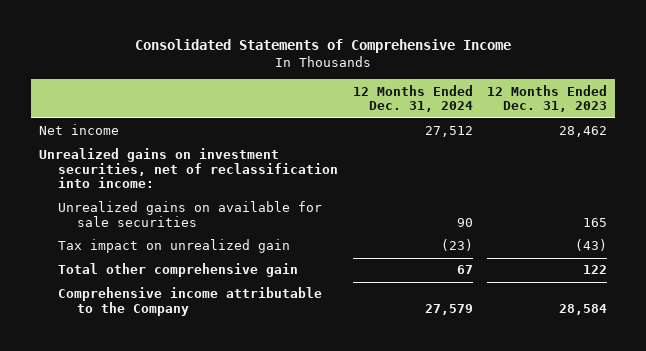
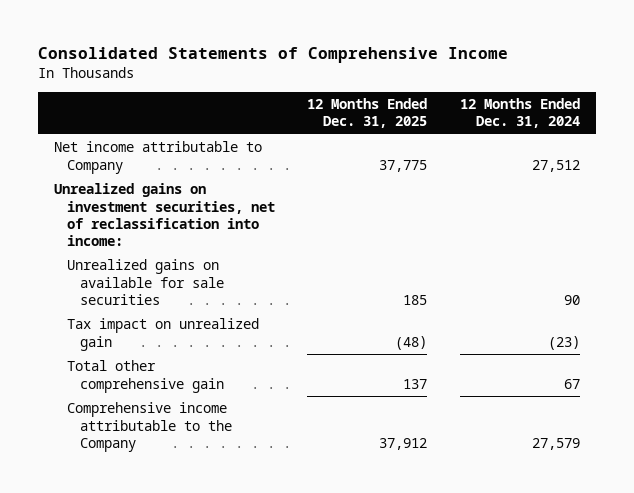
[487,84,608,113] 12 Months Ended Dec. 31, 2023 -> none
none -> [307,98,428,129] 12 Months Ended Dec. 31, 2025
[38,124,119,136] Net income -> [54,141,263,174] Net income attributable to Company

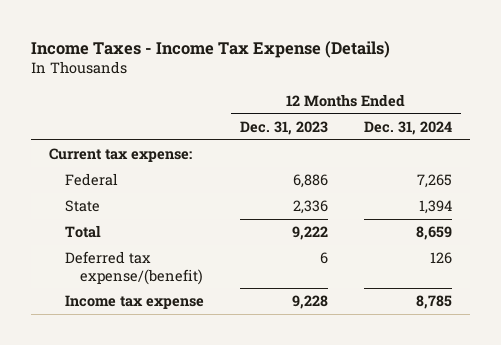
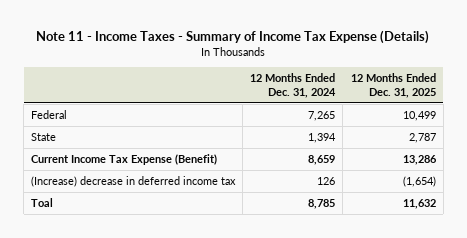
[31,40,391,58] Income Taxes - Income Tax Expense (Details) -> [36,30,430,45] Note 11 - Income Taxes - Summary of Income Tax Expense (Details)
[239,120,328,135] Dec. 31, 2023 -> none
none -> [350,73,436,99] 12 Months Ended Dec. 31, 2025
[49,148,193,163] Current tax expense: -> none
[64,225,101,239] Total -> [31,153,218,165] Current Income Tax Expense (Benefit)
[64,251,204,285] Deferred tax expense/(benefit) -> [31,175,237,187] (Increase) decrease in deferred income tax
[64,295,204,310] Income tax expense -> [31,197,54,207] Toal

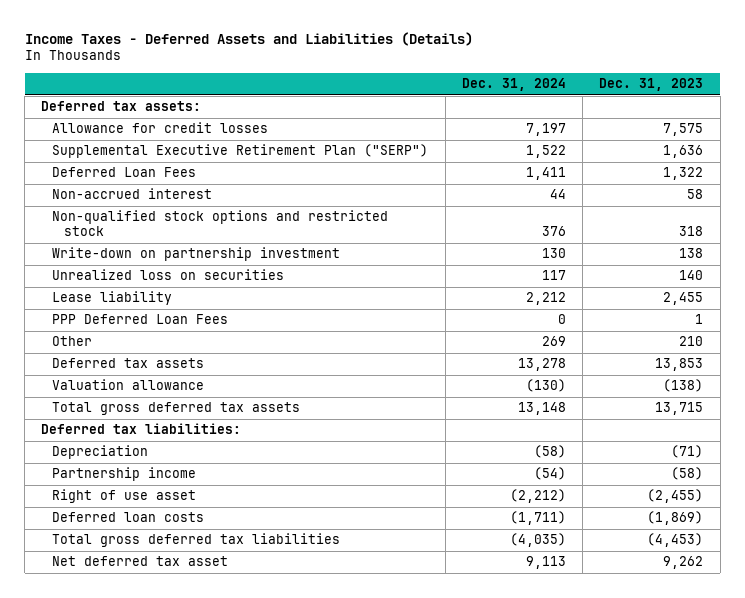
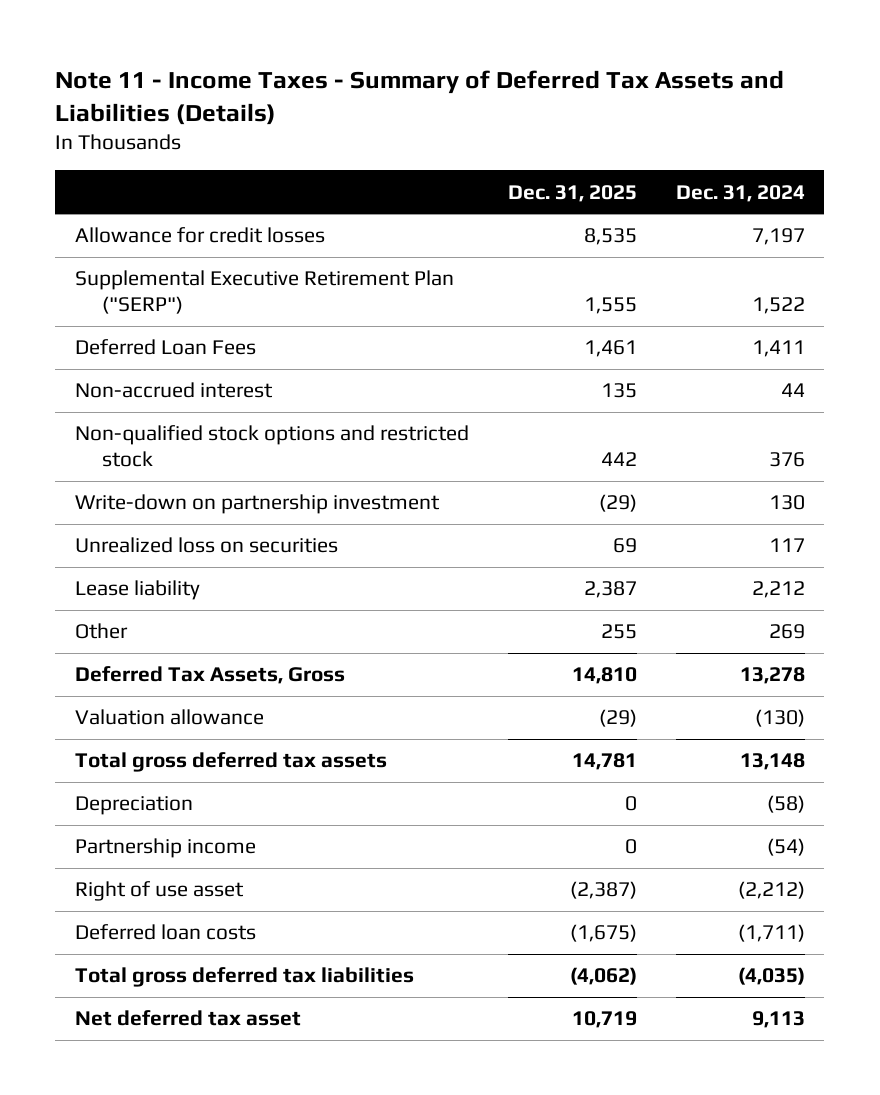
[24,31,473,46] Income Taxes - Deferred Assets and Liabilities (Details) -> [55,70,785,125] Note 11 - Income Taxes - Summary of Deferred Tax Assets and Liabilities (Details)
[599,78,704,92] Dec. 31, 2023 -> none
none -> [507,184,637,202] Dec. 31, 2025
[41,101,202,112] Deferred tax assets: -> none
[52,314,229,325] PPP Deferred Loan Fees -> none
[52,358,205,369] Deferred tax assets -> [74,666,345,685] Deferred Tax Assets, Gross
[41,423,242,435] Deferred tax liabilities: -> none

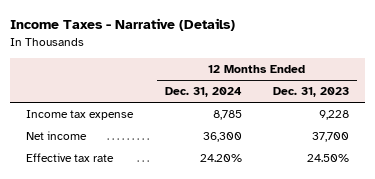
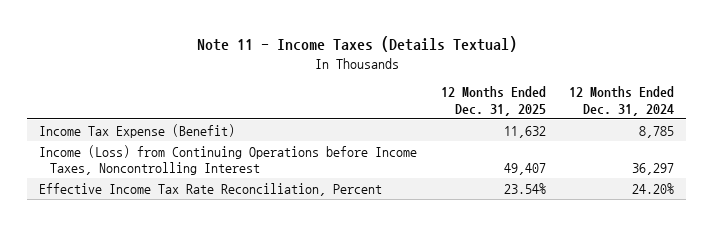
[10,18,236,32] Income Taxes - Narrative (Details) -> [196,35,517,52] Note 11 - Income Taxes (Details Textual)
[273,87,350,98] Dec. 31, 2023 -> none
none -> [440,86,546,116] 12 Months Ended Dec. 31, 2025
[26,131,88,141] Net income -> none
[26,110,135,121] Income tax expense -> [39,123,236,138] Income Tax Expense (Benefit)
none -> [39,144,418,176] Income (Loss) from Continuing Operations before Income Taxes, Noncontrolling Interest
[26,153,115,163] Effective tax rate -> [39,182,383,196] Effective Income Tax Rate Reconciliation, Percent

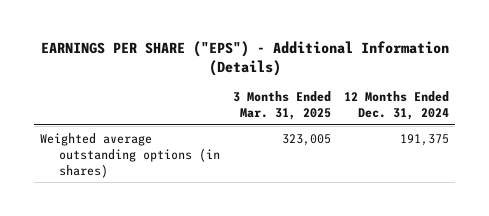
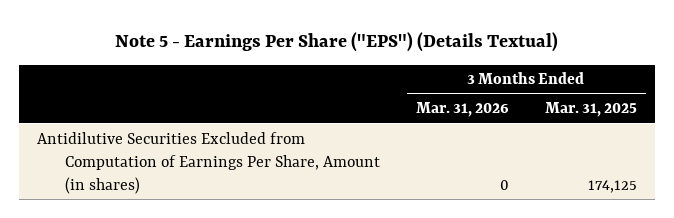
[40,40,449,77] EARNINGS PER SHARE ("EPS") - Additional Information (Details) -> [115,32,559,53] Note 5 - Earnings Per Share ("EPS") (Details Textual)
[343,91,449,121] 12 Months Ended Dec. 31, 2024 -> none
none -> [415,102,509,118] Mar. 31, 2026
[40,132,221,178] Weighted average outstanding options (in shares) -> none
none -> [37,131,380,194] Antidilutive Securities Excluded from Computation of Earnings Per Share, Amount (in shares)

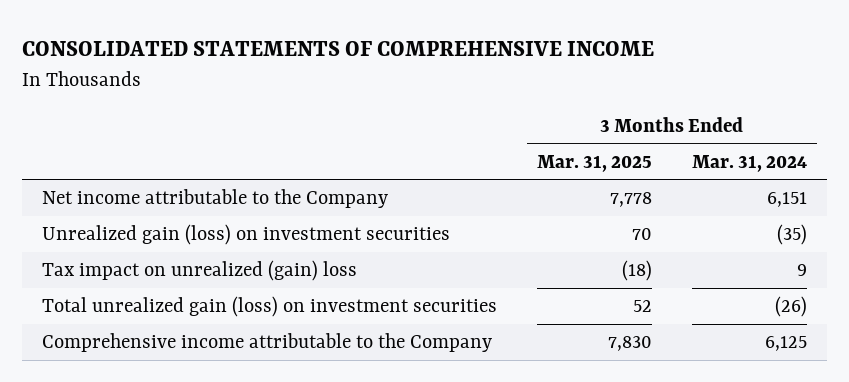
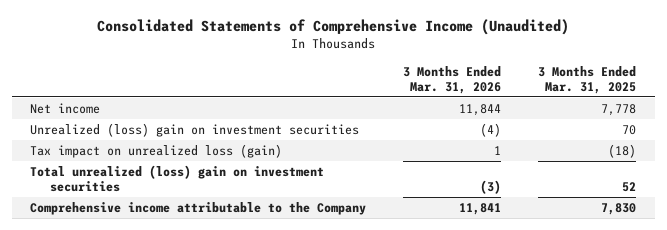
[22,41,655,57] CONSOLIDATED STATEMENTS OF COMPREHENSIVE INCOME -> [97,19,570,36] Consolidated Statements of Comprehensive Income (Unaudited)
[692,154,808,172] Mar. 31, 2024 -> none
none -> [403,65,502,94] 3 Months Ended Mar. 31, 2026
[42,189,389,209] Net income attributable to the Company -> [30,102,101,114] Net income
[42,224,451,246] Unrealized gain (loss) on investment securities -> [30,122,360,137] Unrealized (loss) gain on investment securities
[42,260,358,282] Tax impact on unrealized (gain) loss -> [30,143,283,158] Tax impact on unrealized loss (gain)
[42,296,498,318] Total unrealized gain (loss) on investment securities -> [30,164,325,192] Total unrealized (loss) gain on investment securities

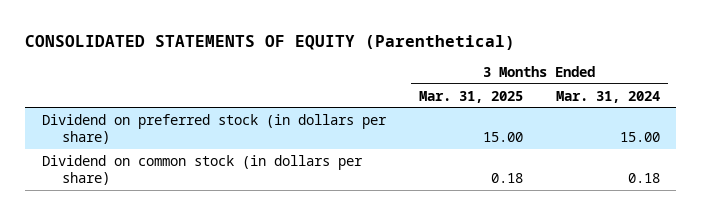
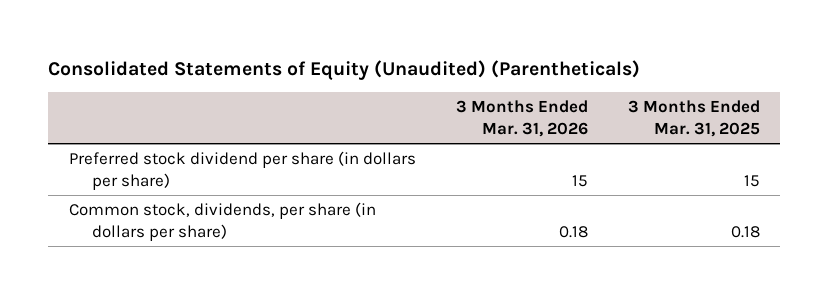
[25,34,516,50] CONSOLIDATED STATEMENTS OF EQUITY (Parenthetical) -> [48,59,641,80] Consolidated Statements of Equity (Unaudited) (Parentheticals)
[555,90,660,103] Mar. 31, 2024 -> none
none -> [455,99,588,137] 3 Months Ended Mar. 31, 2026
[41,113,387,144] Dividend on preferred stock (in dollars per share) -> [68,151,416,191] Preferred stock dividend per share (in dollars per share)
[482,131,523,142] 15.00 -> [743,175,760,188] 15
[41,154,363,185] Dividend on common stock (in dollars per share) -> [68,202,376,242] Common stock, dividends, per share (in dollars per share)

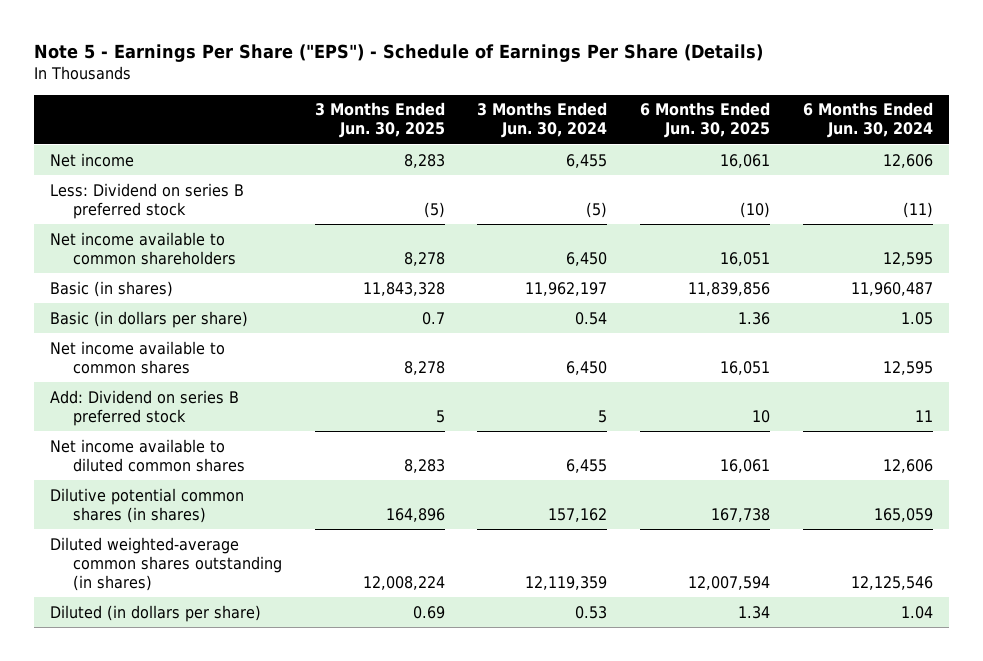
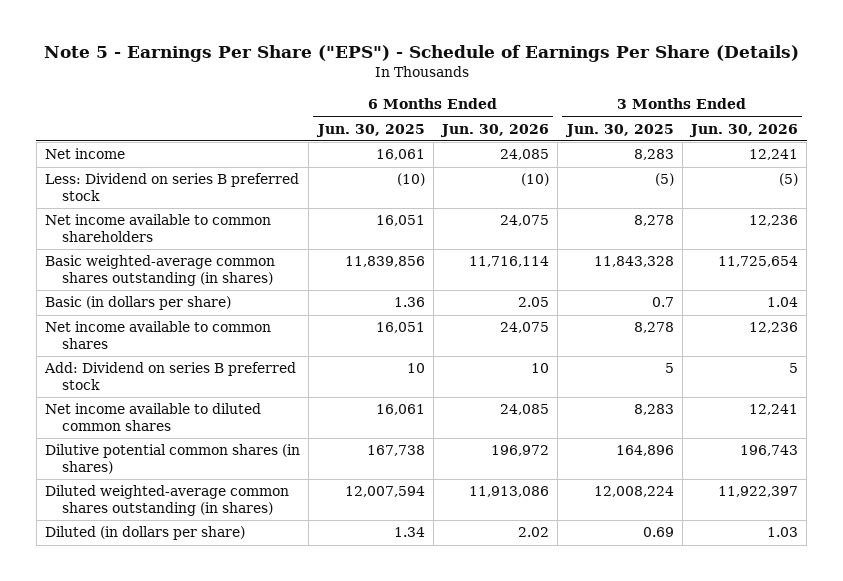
[477,102,608,139] 3 Months Ended Jun. 30, 2024 -> none
[803,102,934,139] 6 Months Ended Jun. 30, 2024 -> none
none -> [440,123,550,137] Jun. 30, 2026
none -> [689,123,799,137] Jun. 30, 2026
[49,280,173,297] Basic (in shares) -> [45,255,276,287] Basic weighted-average common shares outstanding (in shares)

